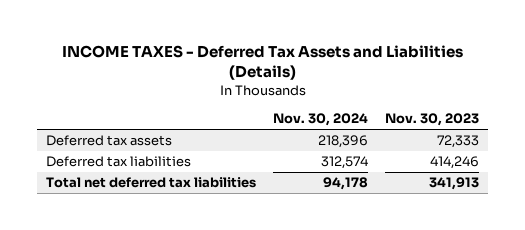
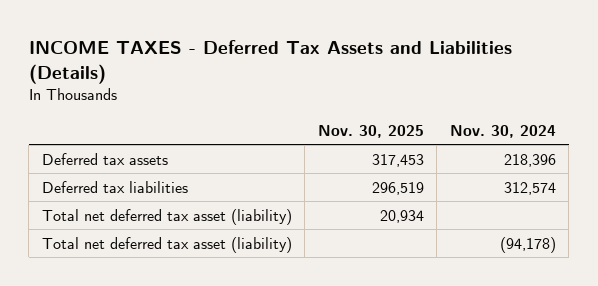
[385,113,480,127] Nov. 30, 2023 -> none
none -> [317,124,424,138] Nov. 30, 2025
none -> [41,208,292,225] Total net deferred tax asset (liability)
[45,177,256,189] Total net deferred tax liabilities -> [41,236,292,253] Total net deferred tax asset (liability)
[323,177,369,191] 94,178 -> [499,236,556,253] (94,178)

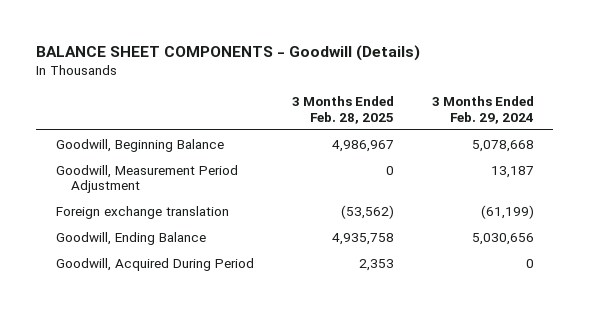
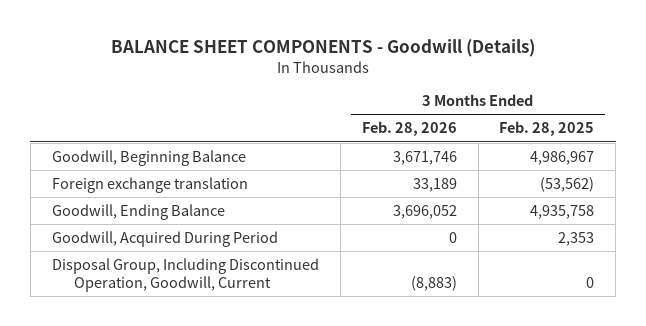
[431,95,534,124] 3 Months Ended Feb. 29, 2024 -> none
none -> [361,121,457,137] Feb. 28, 2026
[55,164,238,194] Goodwill, Measurement Period Adjustment -> none
none -> [51,257,319,292] Disposal Group, Including Discontinued Operation, Goodwill, Current

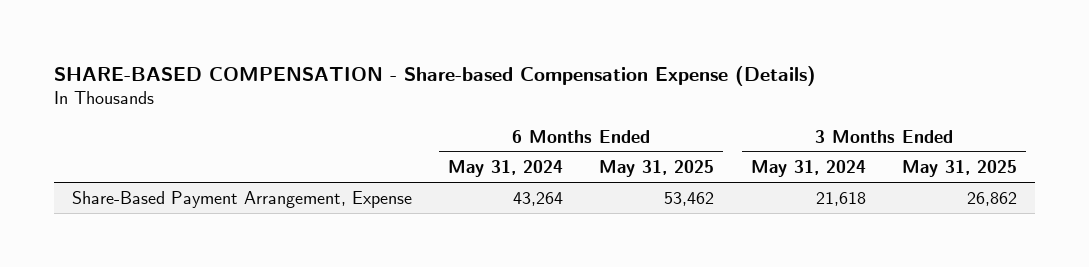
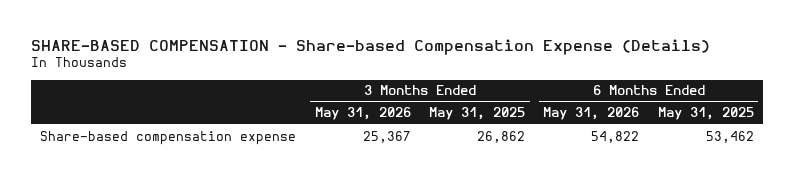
[448,160,564,178] May 31, 2024 -> none
[750,160,866,178] May 31, 2024 -> none
none -> [314,107,411,121] May 31, 2026
none -> [543,107,640,121] May 31, 2026
[72,191,413,209] Share-Based Payment Arrangement, Expense -> [40,130,297,145] Share-based compensation expense

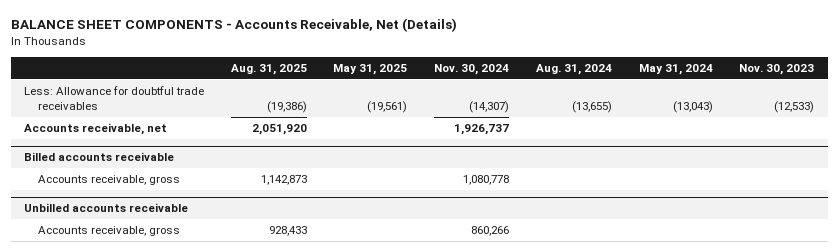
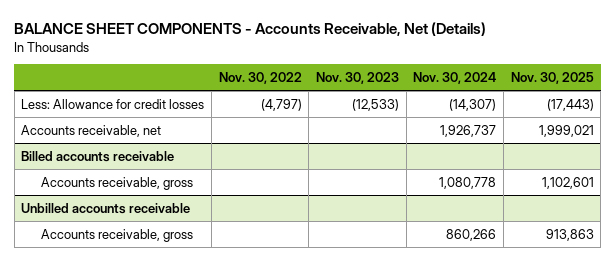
[230,63,307,75] Aug. 31, 2025 -> none
[333,63,408,75] May 31, 2025 -> none
[535,63,612,75] Aug. 31, 2024 -> none
[638,63,713,75] May 31, 2024 -> none
none -> [218,72,302,85] Nov. 30, 2022
none -> [510,72,594,85] Nov. 30, 2025
[24,86,205,110] Less: Allowance for doubtful trade receivables -> [21,98,205,109] Less: Allowance for credit losses

